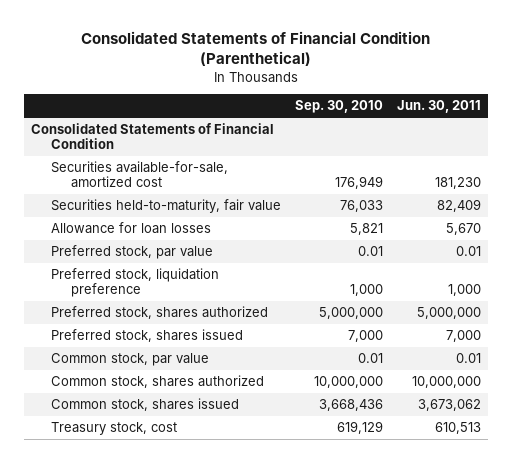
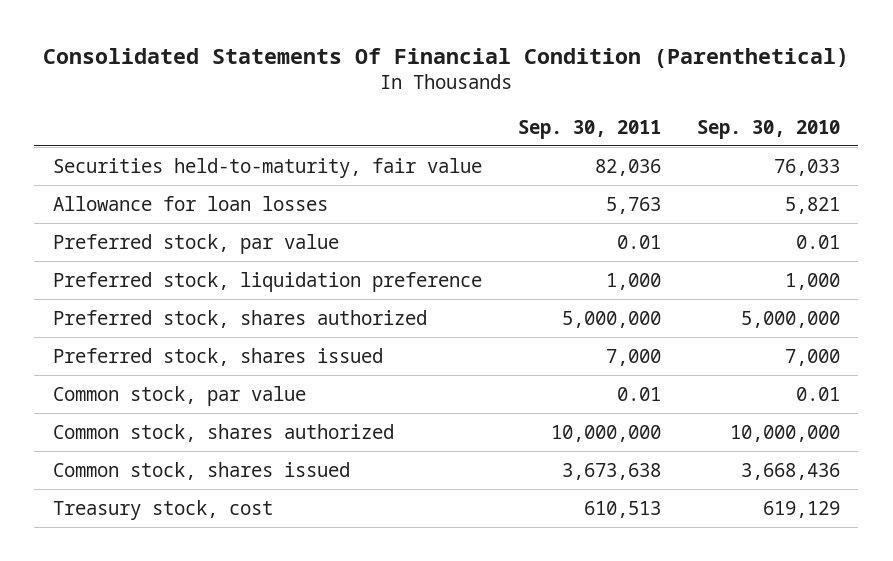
[80,31,430,67] Consolidated Statements of Financial Condition (Parenthetical) -> [43,47,850,68] Consolidated Statements Of Financial Condition (Parenthetical)
[396,100,481,114] Jun. 30, 2011 -> none
none -> [517,119,661,139] Sep. 30, 2011
[31,123,275,149] Consolidated Statements of Financial Condition -> none
[50,161,228,188] Securities available-for-sale, amortized cost -> none

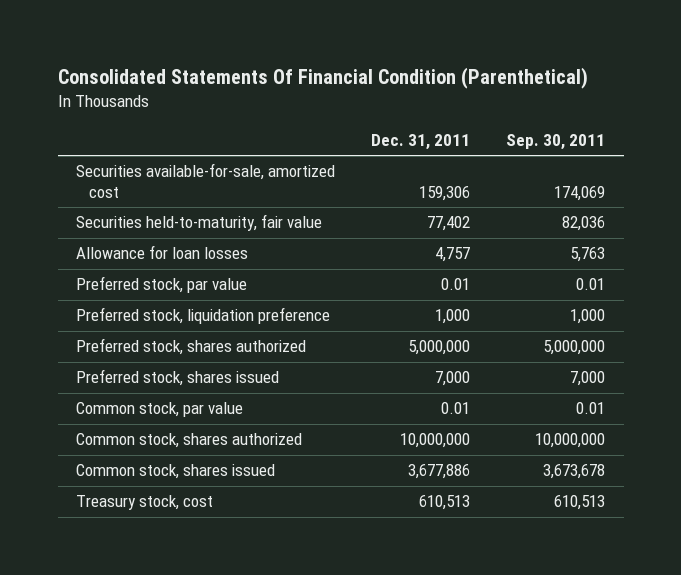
[697,119,841,139] Sep. 30, 2010 -> none
none -> [371,134,471,151] Dec. 31, 2011
none -> [75,163,335,198] Securities available-for-sale, amortized cost
[561,462,661,480] 3,673,638 -> [543,464,606,480] 3,673,678

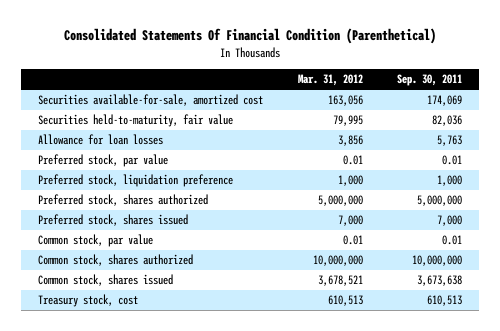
[371,134,471,151] Dec. 31, 2011 -> none
none -> [297,74,363,87] Mar. 31, 2012
[543,464,606,480] 3,673,678 -> [416,275,462,287] 3,673,638

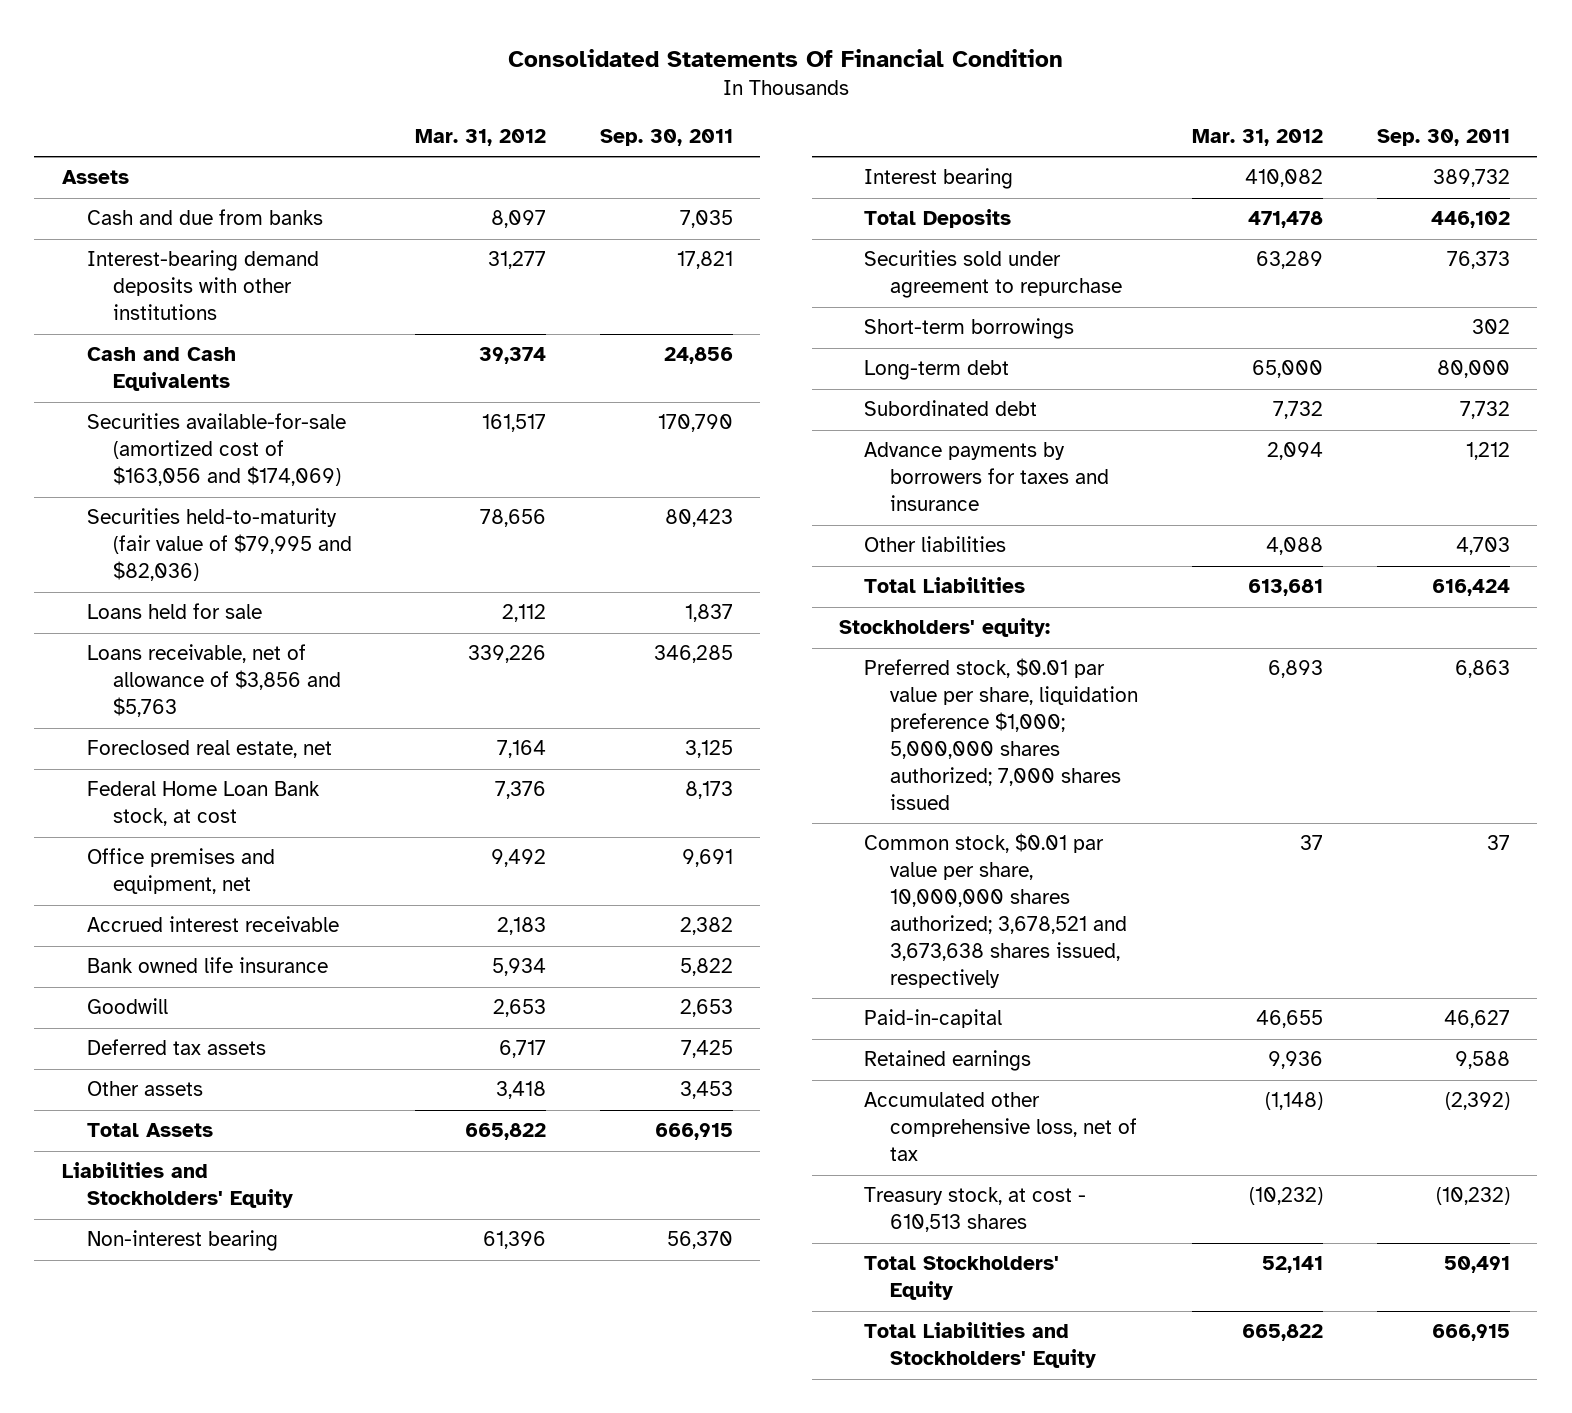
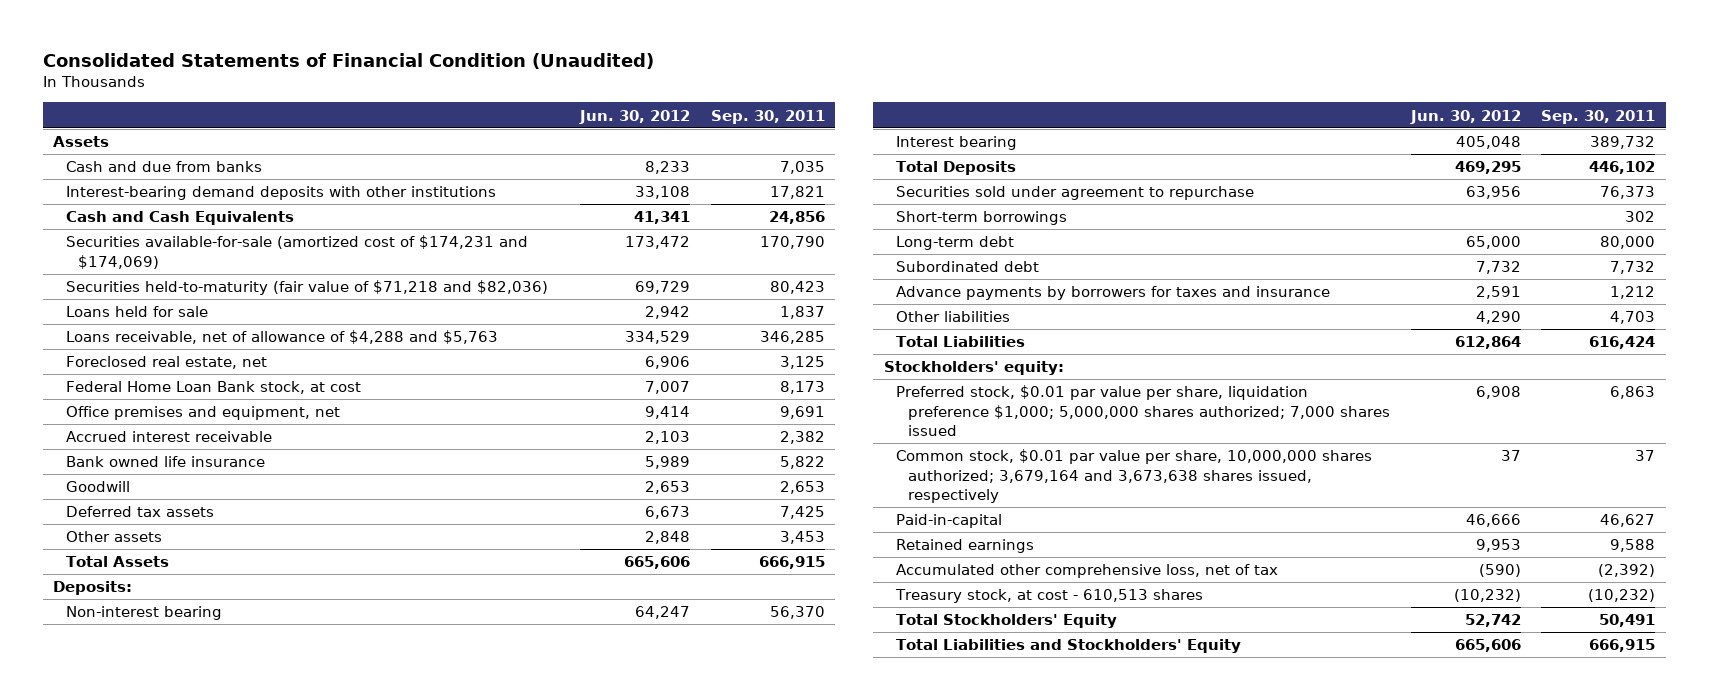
[507,48,1063,67] Consolidated Statements Of Financial Condition -> [43,52,655,69] Consolidated Statements of Financial Condition (Unaudited)
[414,129,546,147] Mar. 31, 2012 -> none
none -> [579,109,691,124] Jun. 30, 2012
[87,413,347,487] Securities available-for-sale (amortized cost of $163,056 and $174,069) -> [65,235,528,269] Securities available-for-sale (amortized cost of $174,231 and $174,069)
[87,508,352,582] Securities held-to-maturity (fair value of $79,995 and $82,036) -> [65,280,548,296] Securities held-to-maturity (fair value of $71,218 and $82,036)
[87,644,341,718] Loans receivable, net of allowance of $3,856 and $5,763 -> [65,330,498,345] Loans receivable, net of allowance of $4,288 and $5,763
[61,1162,294,1209] Liabilities and Stockholders' Equity -> none
none -> [53,581,133,596] Deposits:
[864,833,1127,989] Common stock, $0.01 par value per share, 10,000,000 shares authorized; 3,678,521 and 3,673,638 shares issued, respectively -> [895,449,1372,503] Common stock, $0.01 par value per share, 10,000,000 shares authorized; 3,679,164 and 3,673,638 shares issued, respectively

